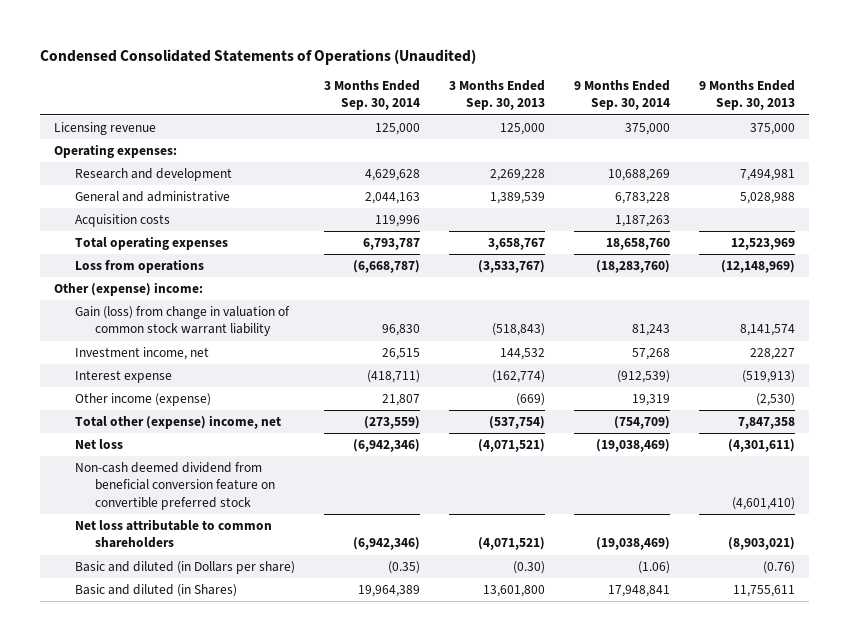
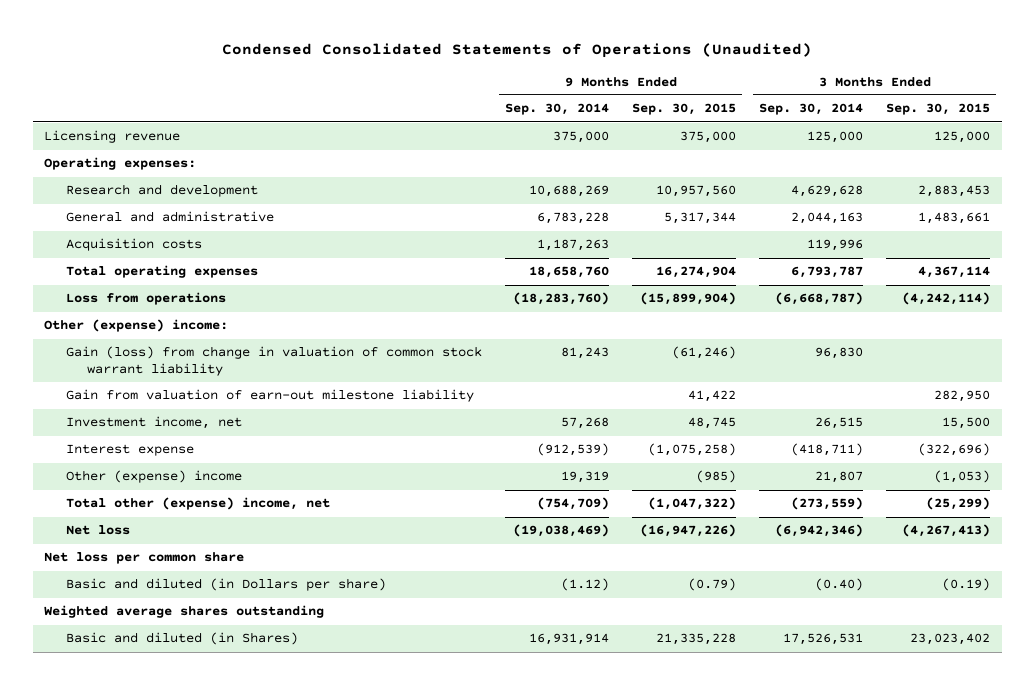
[448,80,545,111] 3 Months Ended Sep. 30, 2013 -> none
[698,80,795,111] 9 Months Ended Sep. 30, 2013 -> none
none -> [632,103,737,116] Sep. 30, 2015
none -> [886,103,991,116] Sep. 30, 2015
none -> [65,389,474,403] Gain from valuation of earn-out milestone liability
[74,393,211,407] Other income (expense) -> [65,470,242,484] Other (expense) income
[74,462,276,510] Non-cash deemed dividend from beneficial conversion feature on convertible preferred stock -> none
[74,519,272,549] Net loss attributable to common shareholders -> none
none -> [44,552,245,565] Net loss per common share
[387,561,420,575] (0.35) -> [815,578,864,592] (0.40)
[637,561,670,575] (1.06) -> [560,578,609,592] (1.12)
none -> [44,605,325,619] Weighted average shares outstanding
[357,585,420,598] 19,964,389 -> [783,633,864,646] 17,526,531
[607,585,670,598] 17,948,841 -> [528,633,609,646] 16,931,914

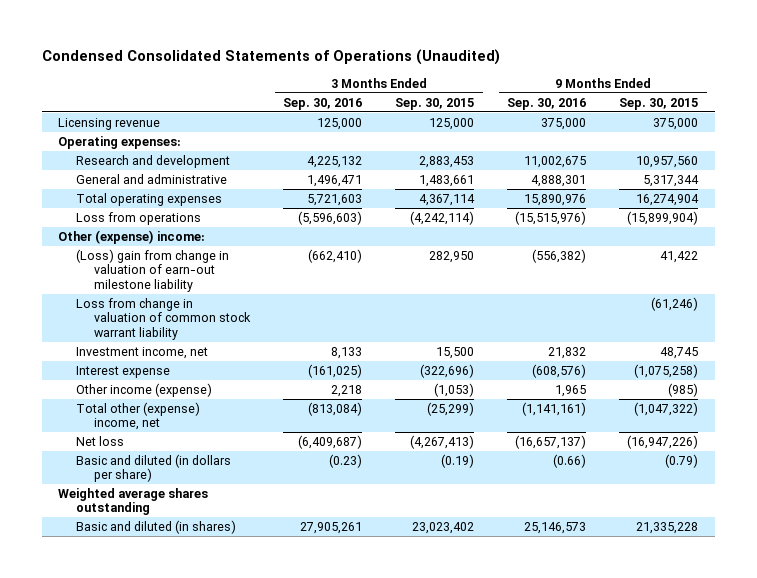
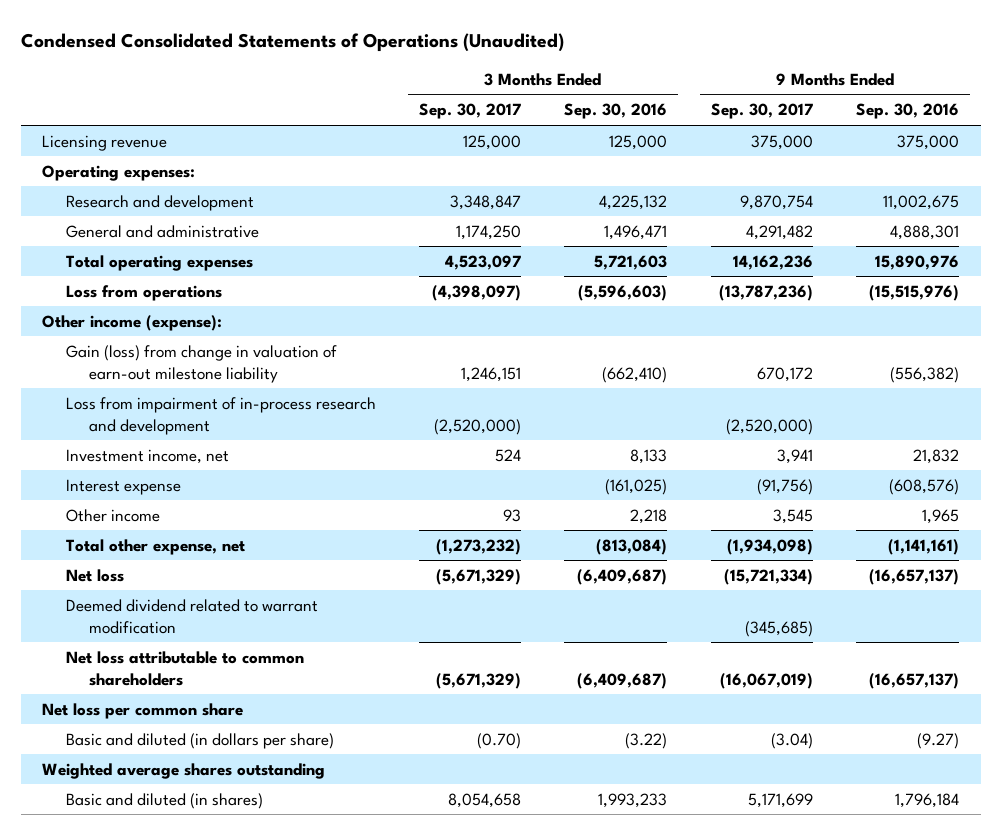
[395,97,475,110] Sep. 30, 2015 -> none
[619,97,699,110] Sep. 30, 2015 -> none
none -> [418,103,521,120] Sep. 30, 2017
none -> [710,103,813,120] Sep. 30, 2017
[76,297,252,340] Loss from change in valuation of common stock warrant liability -> none
[58,229,206,244] Other (expense) income: -> [42,314,223,331] Other income (expense):
[76,248,230,292] (Loss) gain from change in valuation of earn-out milestone liability -> [65,344,337,383] Gain (loss) from change in valuation of earn-out milestone liability
none -> [65,396,376,435] Loss from impairment of in-process research and development
[76,382,213,397] Other income (expense) -> [65,508,160,522] Other income
[76,401,201,431] Total other (expense) income, net -> [65,538,245,555] Total other expense, net
none -> [65,598,318,634] Deemed dividend related to warrant modification
none -> [65,650,304,686] Net loss attributable to common shareholders
none -> [42,702,244,719] Net loss per common share
[329,453,363,468] (0.23) -> [625,732,668,749] (3.22)
[553,453,587,468] (0.66) -> [917,732,960,749] (9.27)
[300,521,363,534] 27,905,261 -> [598,792,668,808] 1,993,233
[524,521,587,534] 25,146,573 -> [895,792,960,808] 1,796,184

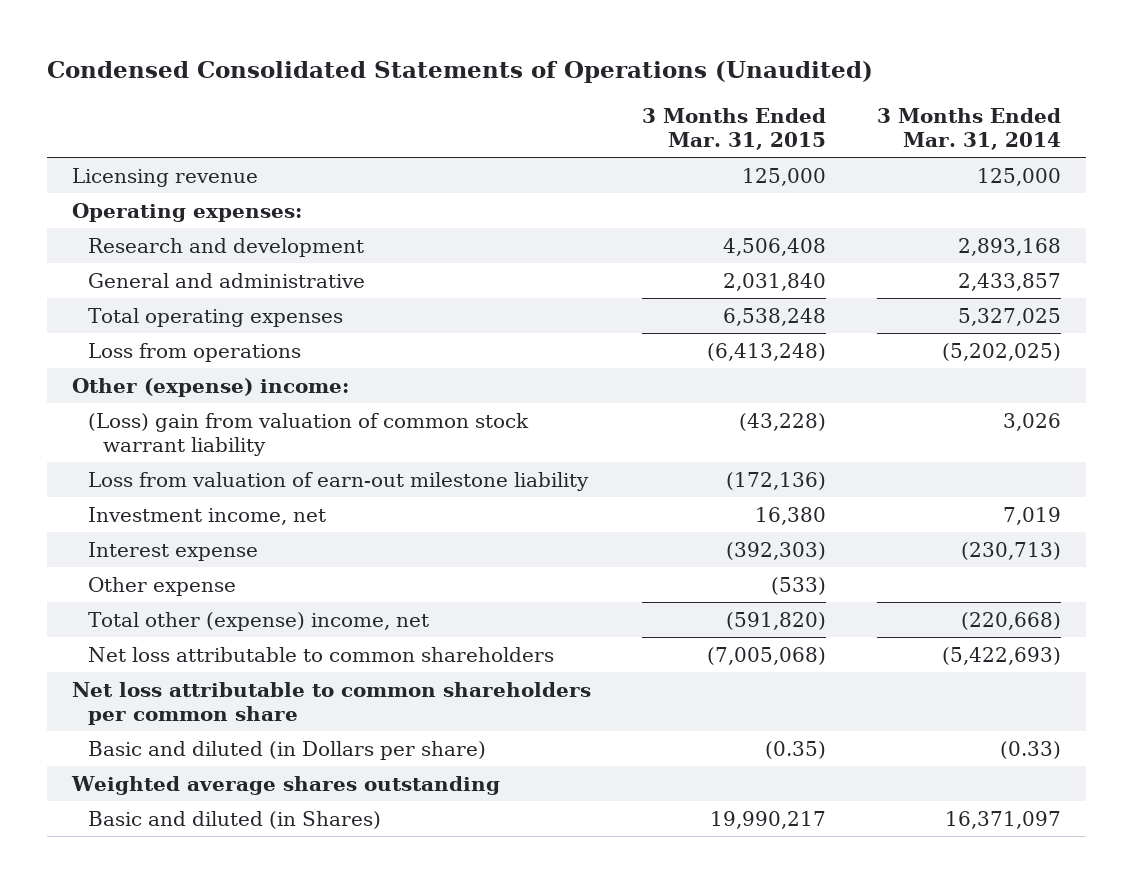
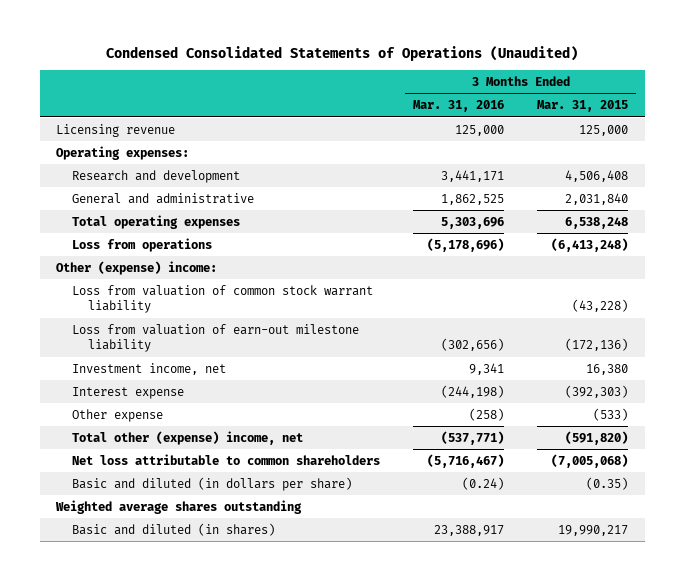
[876,107,1061,151] 3 Months Ended Mar. 31, 2014 -> none
none -> [413,100,505,113] Mar. 31, 2016
[87,412,529,456] (Loss) gain from valuation of common stock warrant liability -> [72,284,374,314] Loss from valuation of common stock warrant liability
[72,681,592,725] Net loss attributable to common shareholders per common share -> none
[87,740,486,760] Basic and diluted (in Dollars per share) -> [72,476,353,491] Basic and diluted (in dollars per share)
[87,810,381,829] Basic and diluted (in Shares) -> [72,522,276,536] Basic and diluted (in shares)

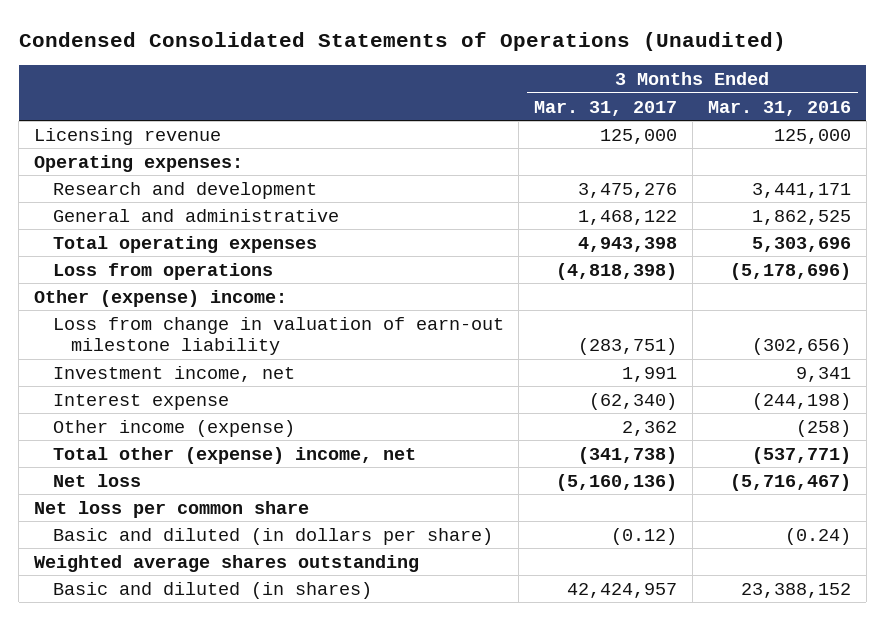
[537,100,629,113] Mar. 31, 2015 -> none
none -> [534,100,678,116] Mar. 31, 2017
[72,284,374,314] Loss from valuation of common stock warrant liability -> none
[72,323,360,353] Loss from valuation of earn-out milestone liability -> [52,316,504,356] Loss from change in valuation of earn-out milestone liability
[72,408,164,422] Other expense -> [52,419,295,437] Other income (expense)
[72,453,381,465] Net loss attributable to common shareholders -> [52,473,141,487] Net loss
none -> [34,500,310,518] Net loss per common share
[434,524,505,536] 23,388,917 -> [740,582,851,598] 23,388,152

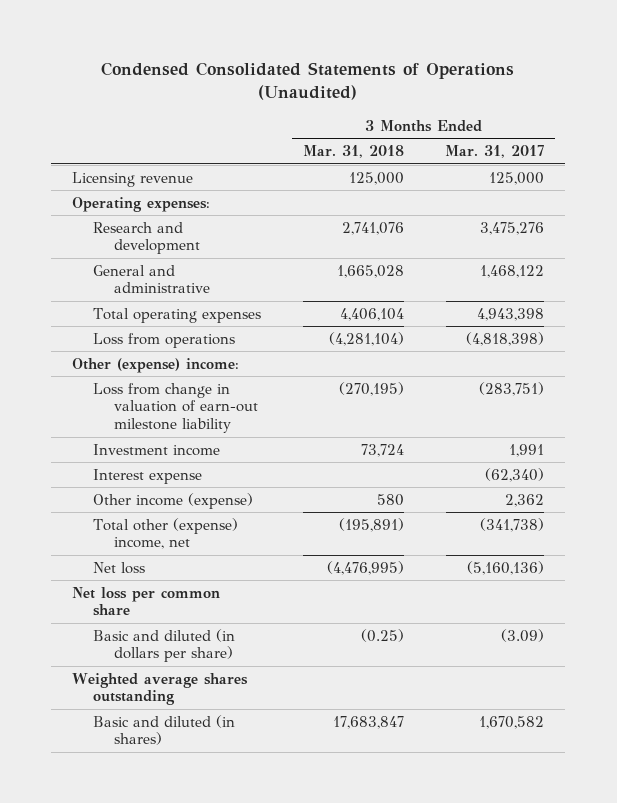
[707,100,851,116] Mar. 31, 2016 -> none
none -> [302,145,404,159] Mar. 31, 2018
[52,365,295,382] Investment income, net -> [93,443,221,456] Investment income
[611,527,678,545] (0.12) -> [501,628,545,642] (3.09)
[567,582,678,598] 42,424,957 -> [479,715,545,729] 1,670,582

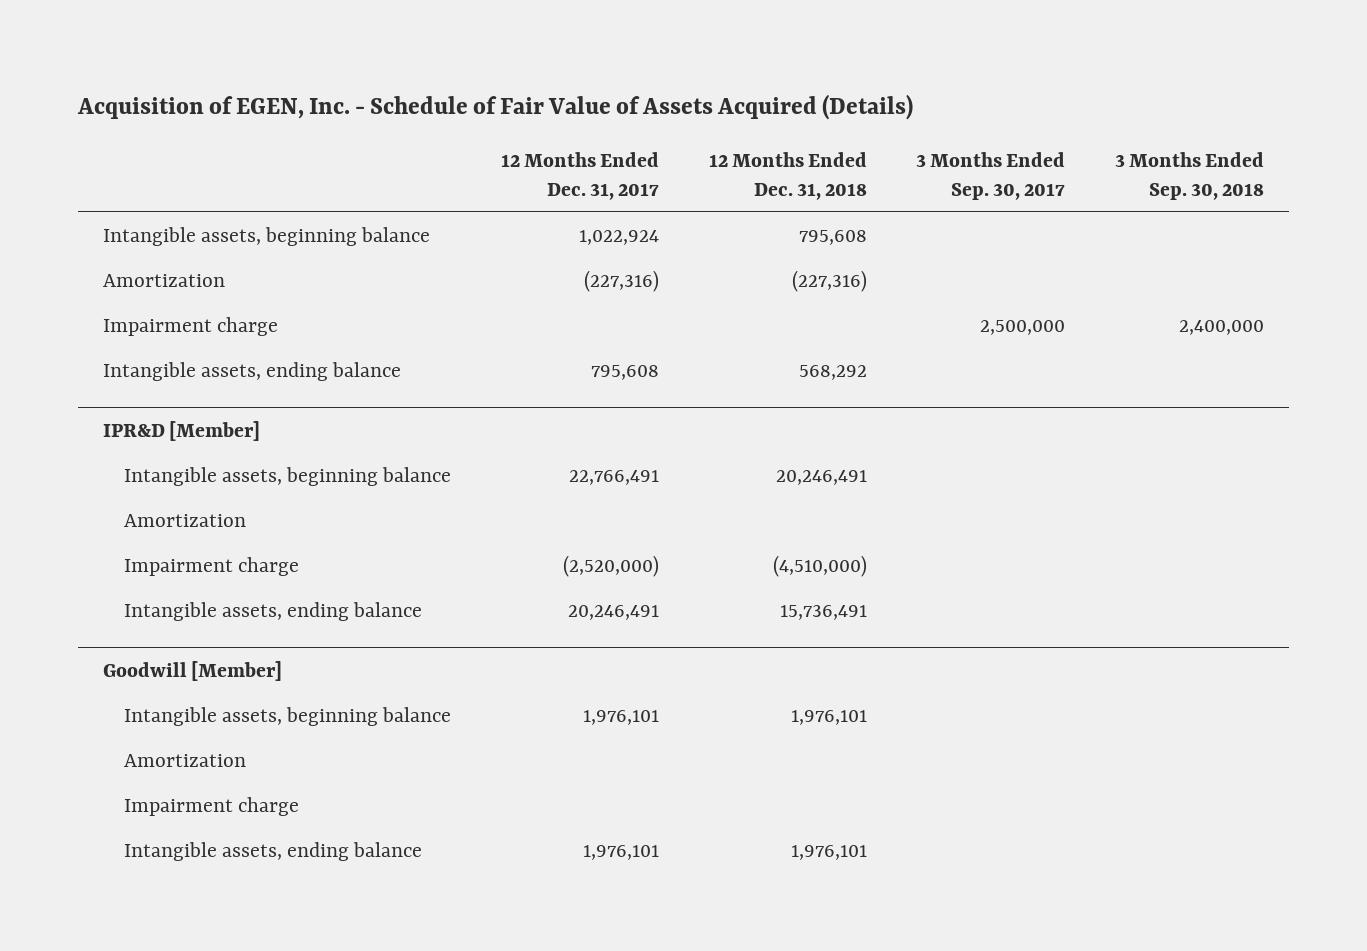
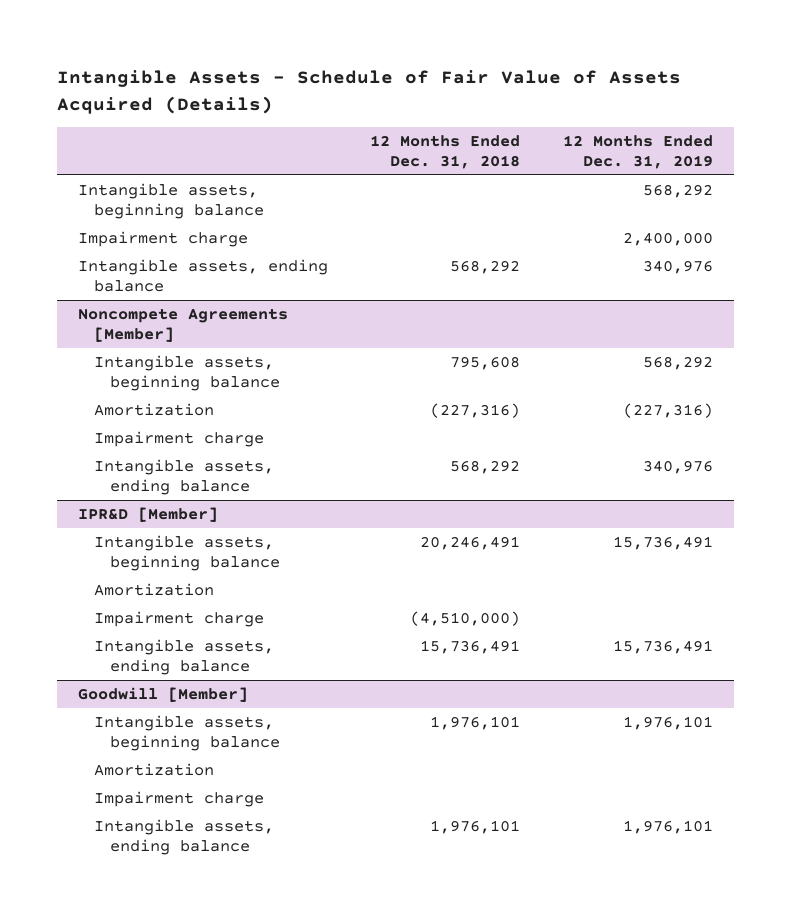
[77,94,914,121] Acquisition of EGEN, Inc. - Schedule of Fair Value of Assets Acquired (Details) -> [57,70,682,114] Intangible Assets - Schedule of Fair Value of Assets Acquired (Details)
[501,151,660,200] 12 Months Ended Dec. 31, 2017 -> none
[916,151,1066,200] 3 Months Ended Sep. 30, 2017 -> none
[1115,151,1265,200] 3 Months Ended Sep. 30, 2018 -> none
none -> [562,134,713,169] 12 Months Ended Dec. 31, 2019
none -> [78,183,265,220] Intangible assets, beginning balance
none -> [78,231,249,248] Impairment charge
none -> [78,259,329,293] Intangible assets, ending balance
none -> [78,308,289,343] Noncompete Agreements [Member]

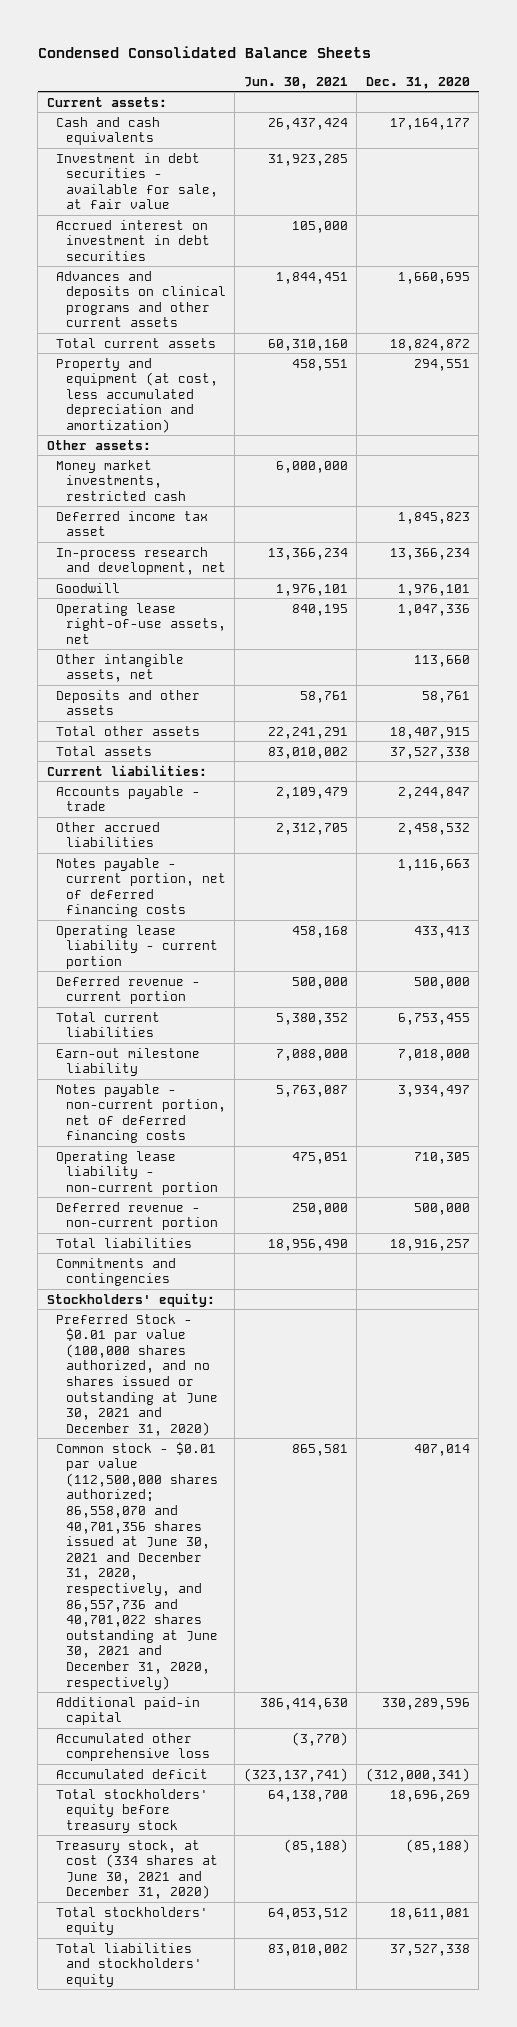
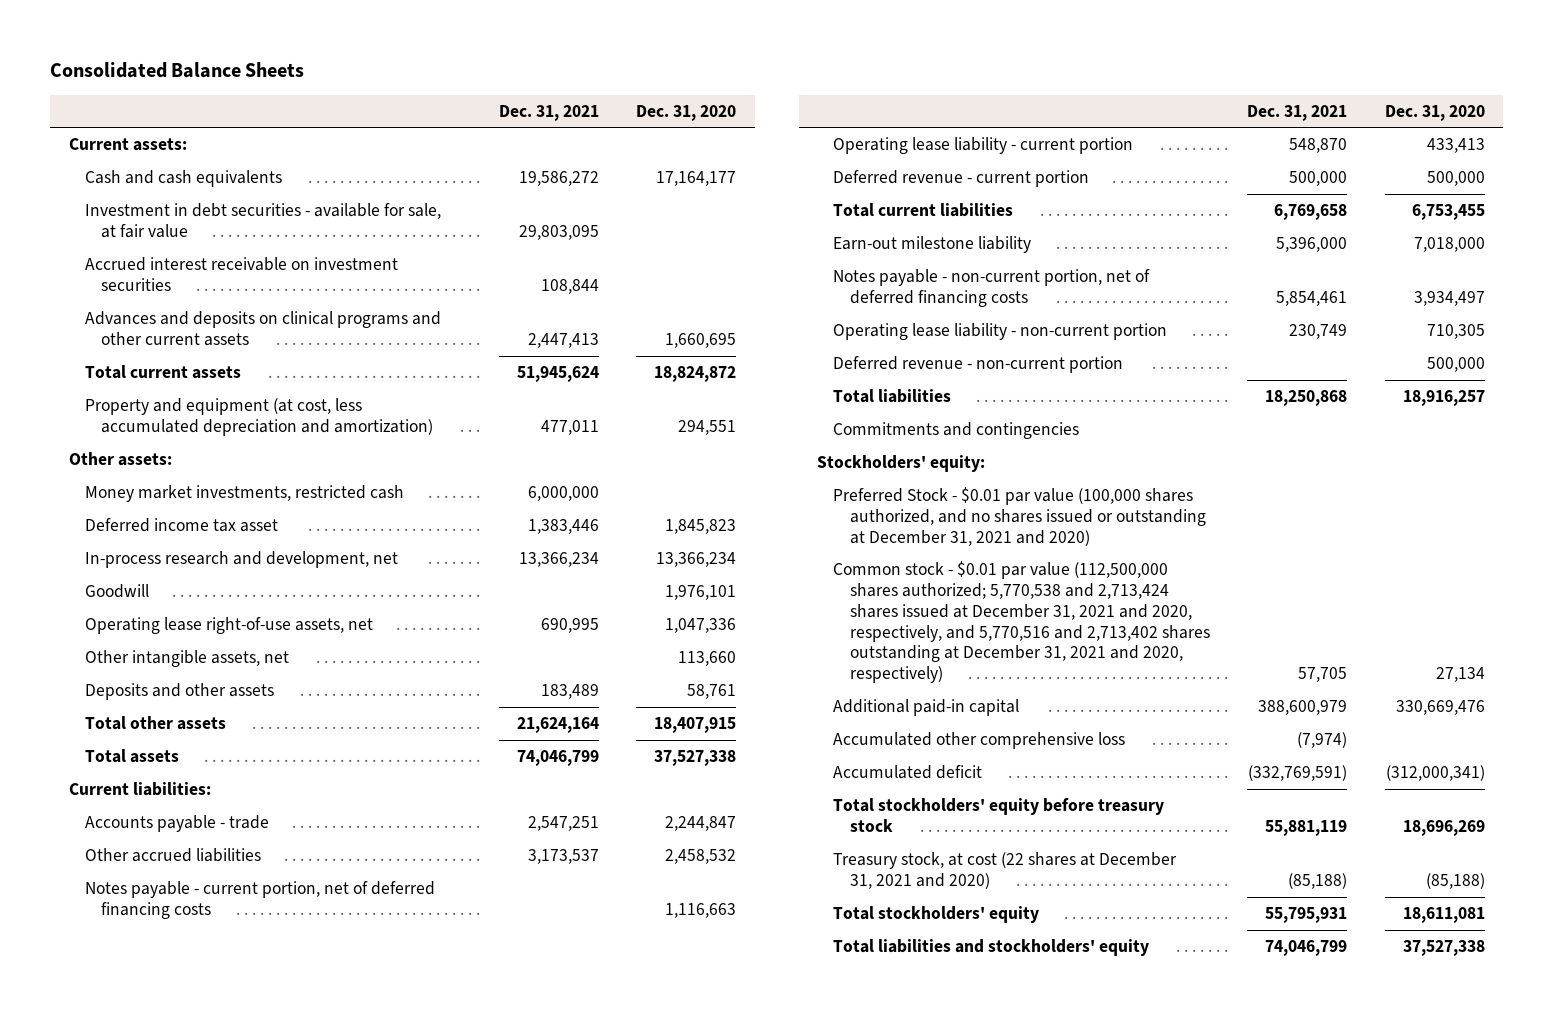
[37,46,371,59] Condensed Consolidated Balance Sheets -> [50,62,305,79] Consolidated Balance Sheets
[243,76,348,89] Jun. 30, 2021 -> none
none -> [498,104,599,121] Dec. 31, 2021
[56,219,210,261] Accrued interest on investment in debt securities -> [84,257,398,291] Accrued interest receivable on investment securities
[56,1313,218,1436] Preferred Stock - $0.01 par value (100,000 shares authorized, and no shares issued or outstanding at June 30, 2021 and December 31, 2020) -> [833,487,1206,546] Preferred Stock - $0.01 par value (100,000 shares authorized, and no shares issued or outstanding at December 31, 2021 and 2020)
[56,1441,218,1690] Common stock - $0.01 par value (112,500,000 shares authorized; 86,558,070 and 40,701,356 shares issued at June 30, 2021 and December 31, 2020, respectively, and 86,557,736 and 40,701,022 shares outstanding at June 30, 2021 and December 31, 2020, respectively) -> [833,561,1210,684] Common stock - $0.01 par value (112,500,000 shares authorized; 5,770,538 and 2,713,424 shares issued at December 31, 2021 and 2020, respectively, and 5,770,516 and 2,713,402 shares outstanding at December 31, 2021 and 2020, respectively)
[413,1443,470,1456] 407,014 -> [1435,667,1485,683] 27,134
[381,1697,470,1710] 330,289,596 -> [1395,700,1485,716] 330,669,476
[56,1839,218,1900] Treasury stock, at cost (334 shares at June 30, 2021 and December 31, 2020) -> [833,852,1178,889] Treasury stock, at cost (22 shares at December 31, 2021 and 2020)

